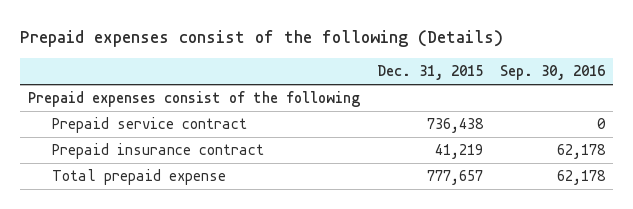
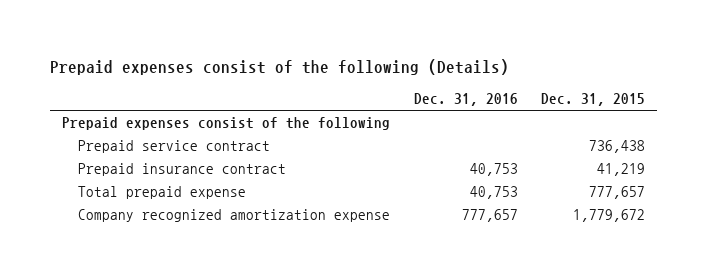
[499,65,605,81] Sep. 30, 2016 -> none
none -> [413,93,518,107] Dec. 31, 2016
none -> [78,209,391,223] Company recognized amortization expense

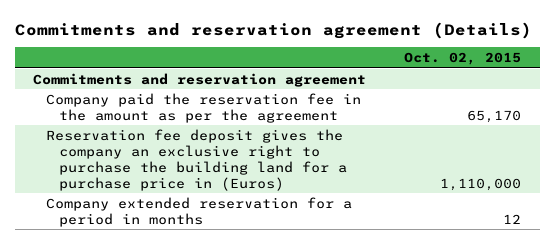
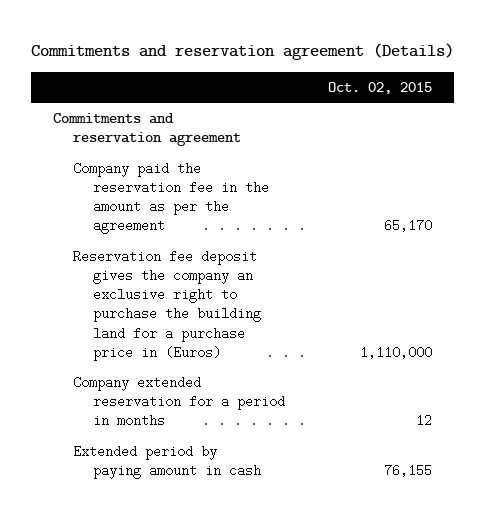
none -> [72,445,261,480] Extended period by paying amount in cash

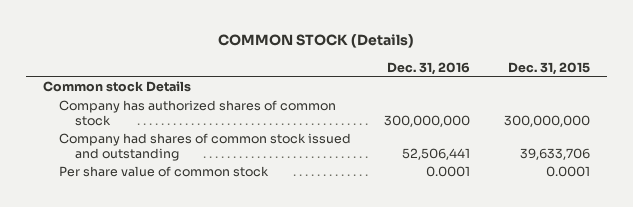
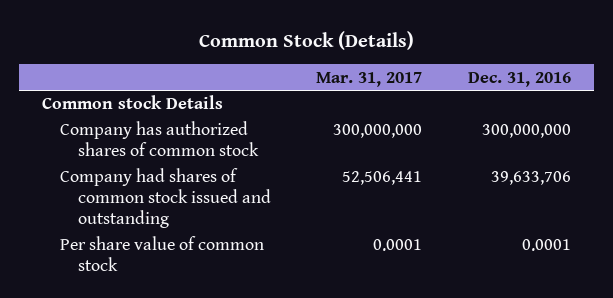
[218,34,415,49] COMMON STOCK (Details) -> [198,30,414,50] Common Stock (Details)
[507,61,590,75] Dec. 31, 2015 -> none
none -> [316,71,423,87] Mar. 31, 2017
[402,147,471,160] 52,506,441 -> [490,171,571,186] 39,633,706

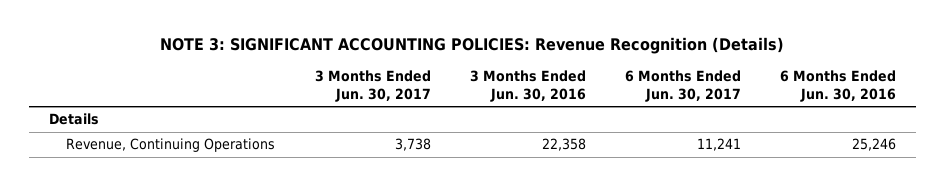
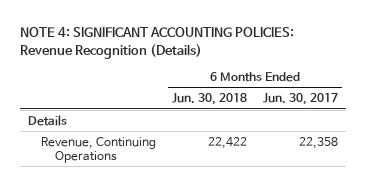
[160,37,785,55] NOTE 3: SIGNIFICANT ACCOUNTING POLICIES: Revenue Recognition (Details) -> [19,27,294,60] NOTE 4: SIGNIFICANT ACCOUNTING POLICIES: Revenue Recognition (Details)
[314,70,431,102] 3 Months Ended Jun. 30, 2017 -> none
[469,70,586,102] 3 Months Ended Jun. 30, 2016 -> none
[780,70,897,102] 6 Months Ended Jun. 30, 2016 -> none
none -> [172,93,248,106] Jun. 30, 2018
[696,138,741,152] 11,241 -> [299,136,339,149] 22,358

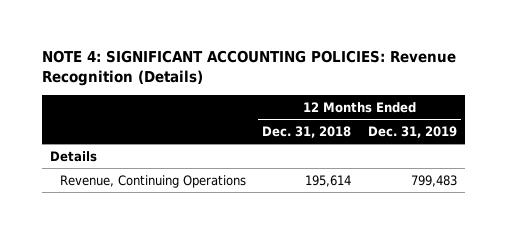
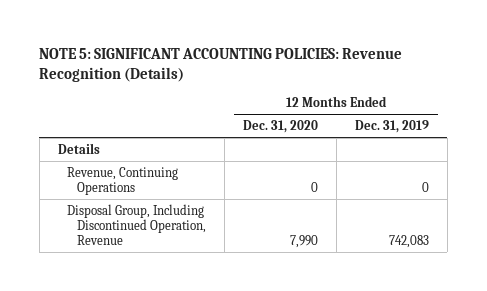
[41,49,456,87] NOTE 4: SIGNIFICANT ACCOUNTING POLICIES: Revenue Recognition (Details) -> [39,48,403,82] NOTE 5: SIGNIFICANT ACCOUNTING POLICIES: Revenue Recognition (Details)
[262,126,352,139] Dec. 31, 2018 -> none
none -> [243,120,319,134] Dec. 31, 2020
[411,174,458,187] 799,483 -> [422,181,430,192] 0
none -> [67,203,207,245] Disposal Group, Including Discontinued Operation, Revenue

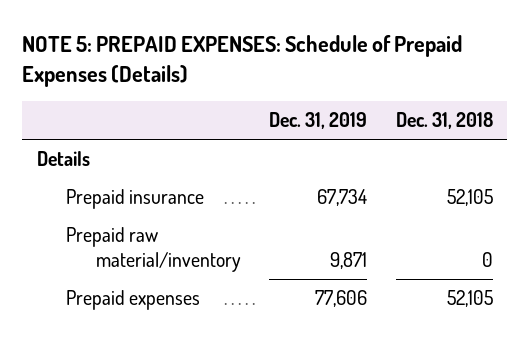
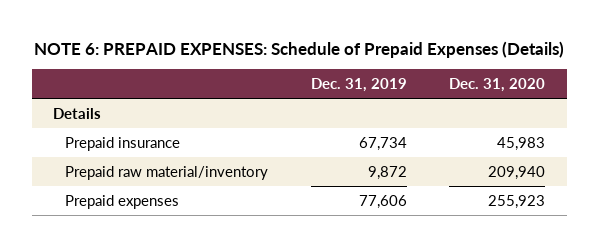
[22,35,463,88] NOTE 5: PREPAID EXPENSES: Schedule of Prepaid Expenses (Details) -> [34,40,565,58] NOTE 6: PREPAID EXPENSES: Schedule of Prepaid Expenses (Details)
[396,112,494,130] Dec. 31, 2018 -> none
none -> [449,77,546,92] Dec. 31, 2020
[330,252,368,270] 9,871 -> [367,165,407,180] 9,872

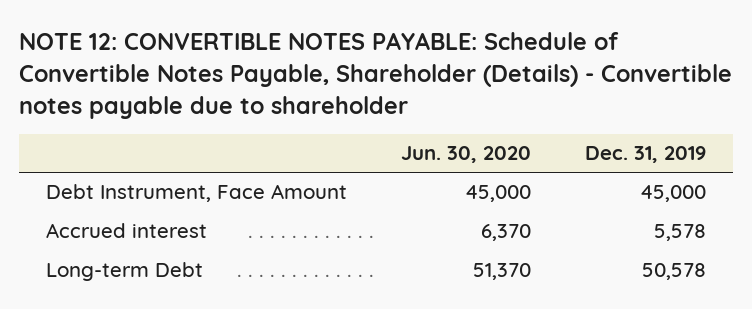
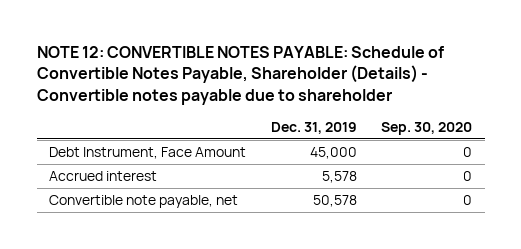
[401,146,532,164] Jun. 30, 2020 -> none
none -> [381,121,473,135] Sep. 30, 2020
[45,262,203,282] Long-term Debt -> [48,194,238,208] Convertible note payable, net

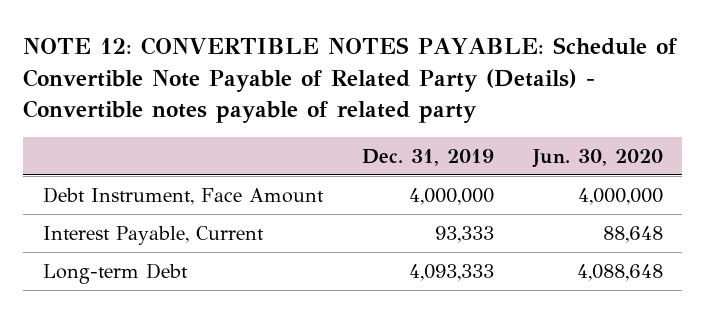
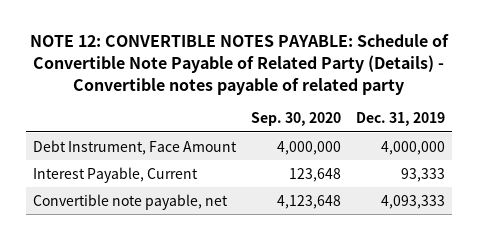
[531,148,663,168] Jun. 30, 2020 -> none
none -> [251,112,342,127] Sep. 30, 2020
[42,262,188,284] Long-term Debt -> [33,193,229,210] Convertible note payable, net

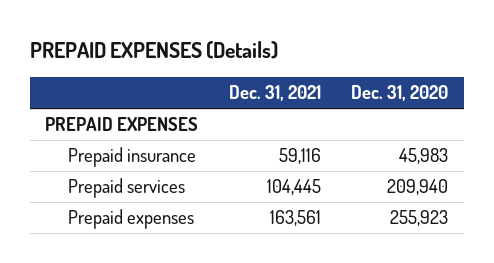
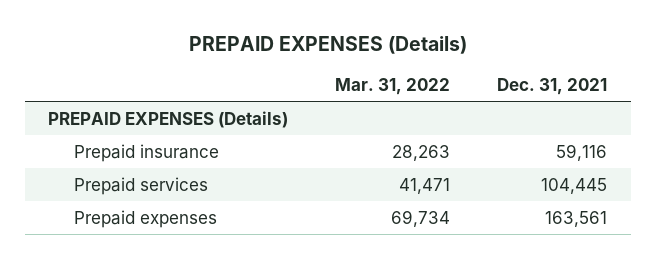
[351,85,449,102] Dec. 31, 2020 -> none
none -> [335,78,451,96] Mar. 31, 2022
[45,117,199,132] PREPAID EXPENSES -> [48,110,289,128] PREPAID EXPENSES (Details)

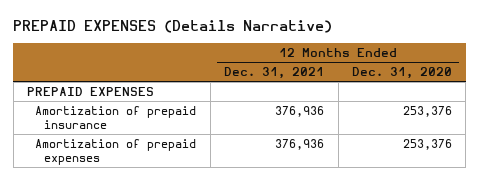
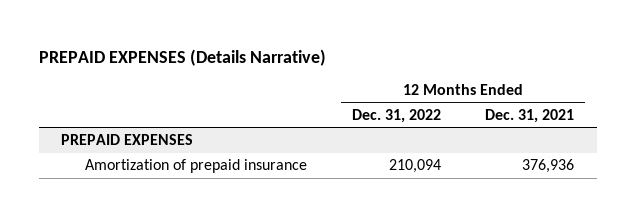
[352,67,453,80] Dec. 31, 2020 -> none
none -> [351,109,441,124] Dec. 31, 2022
[35,139,197,166] Amortization of prepaid expenses -> none

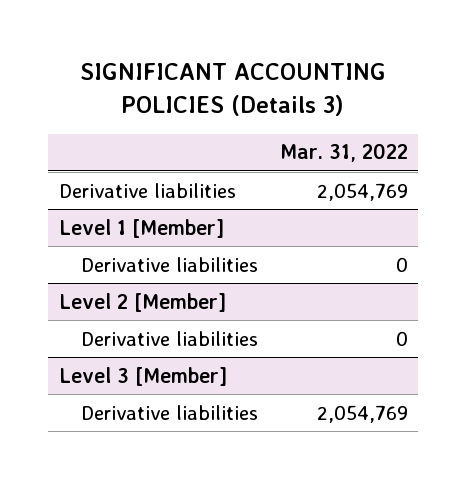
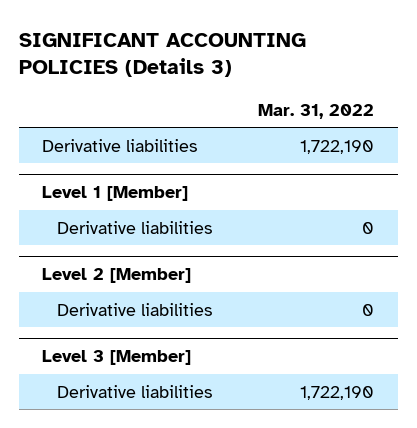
[316,182,408,201] 2,054,769 -> [300,139,375,154] 1,722,190
[316,404,408,423] 2,054,769 -> [300,385,375,400] 1,722,190

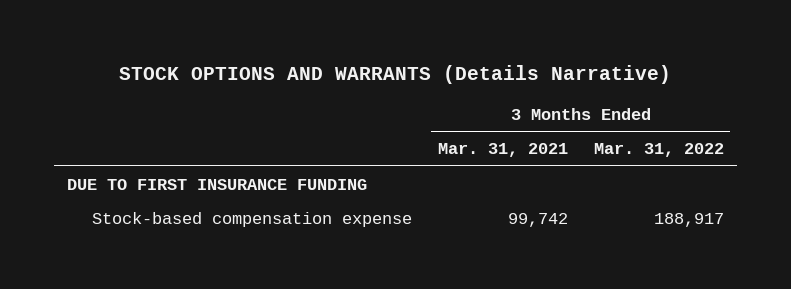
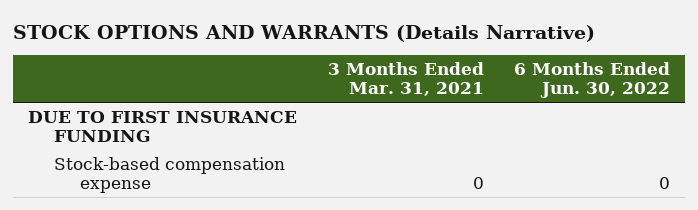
[593,143,724,158] Mar. 31, 2022 -> none
none -> [513,62,670,99] 6 Months Ended Jun. 30, 2022
[507,212,568,227] 99,742 -> [472,177,484,190] 0

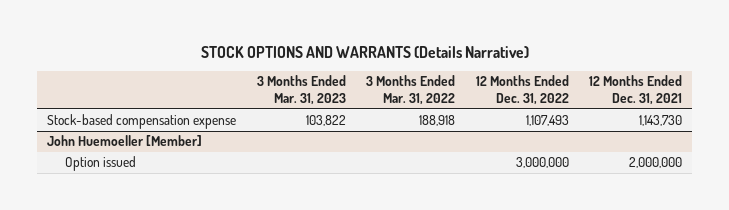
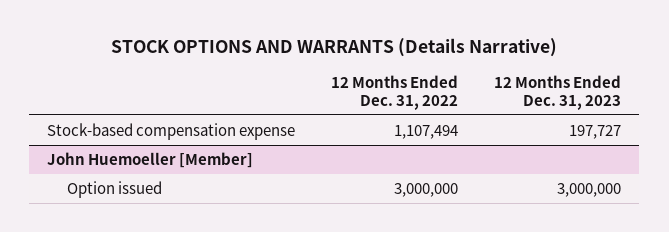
[256,75,346,106] 3 Months Ended Mar. 31, 2023 -> none
[366,75,456,106] 3 Months Ended Mar. 31, 2022 -> none
[589,75,683,106] 12 Months Ended Dec. 31, 2021 -> none
none -> [494,75,622,110] 12 Months Ended Dec. 31, 2023
[525,115,569,127] 1,107,493 -> [394,124,459,139] 1,107,494

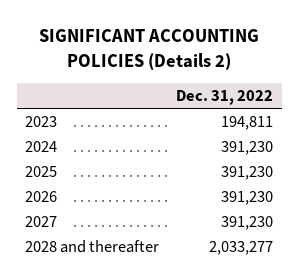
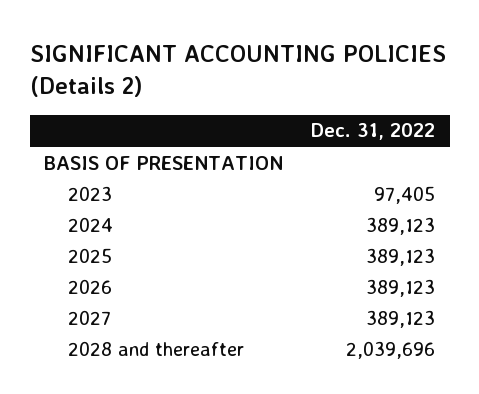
none -> [43,155,283,170] BASIS OF PRESENTATION
[221,115,274,130] 194,811 -> [374,185,436,204] 97,405
[221,140,274,155] 391,230 -> [366,216,436,235] 389,123
[221,165,274,180] 391,230 -> [366,247,436,266] 389,123
[221,190,274,205] 391,230 -> [366,278,436,297] 389,123
[221,215,274,230] 391,230 -> [366,309,436,328] 389,123
[209,240,274,255] 2,033,277 -> [346,340,436,359] 2,039,696

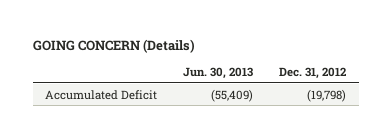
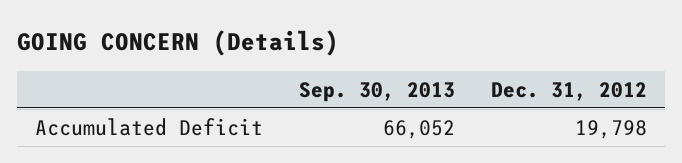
[183,67,254,80] Jun. 30, 2013 -> none
none -> [299,81,456,102] Sep. 30, 2013
[307,88,347,102] (19,798) -> [575,119,648,139] 19,798

